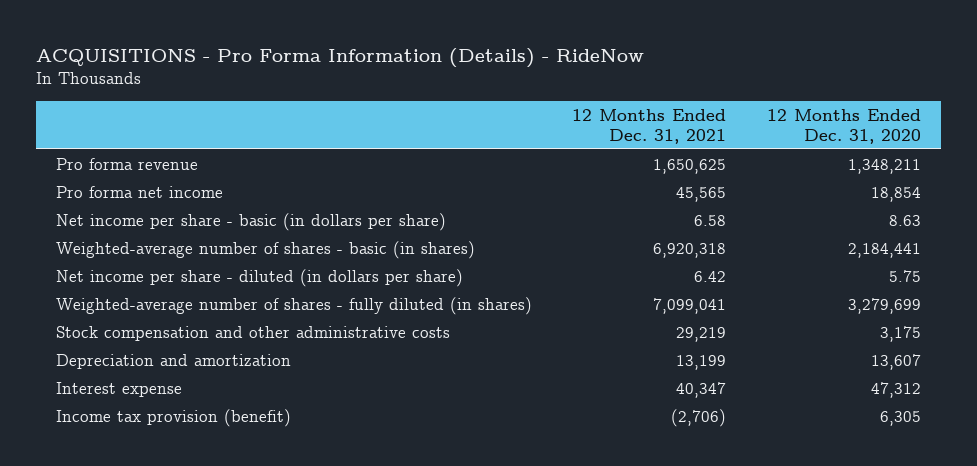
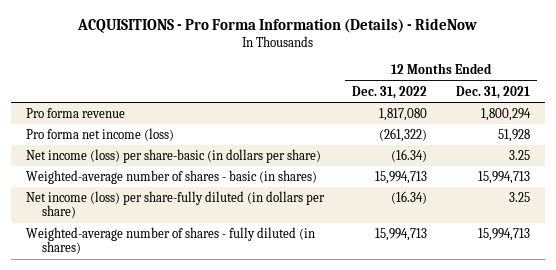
[766,108,921,144] 12 Months Ended Dec. 31, 2020 -> none
none -> [352,85,428,99] Dec. 31, 2022
[55,325,450,341] Stock compensation and other administrative costs -> none
[55,353,291,369] Depreciation and amortization -> none
[55,381,182,397] Interest expense -> none
[55,408,291,427] Income tax provision (benefit) -> none
[653,158,727,174] 1,650,625 -> [481,107,532,121] 1,800,294
[55,185,223,198] Pro forma net income -> [25,127,174,141] Pro forma net income (loss)
[676,186,727,202] 45,565 -> [498,128,531,142] 51,928
[55,212,446,231] Net income per share - basic (in dollars per share) -> [25,148,321,163] Net income (loss) per share-basic (in dollars per share)
[694,214,727,226] 6.58 -> [509,149,531,160] 3.25
[653,242,727,258] 6,920,318 -> [478,170,531,184] 15,994,713
[55,268,463,287] Net income per share - diluted (in dollars per share) -> [25,190,325,219] Net income (loss) per share-fully diluted (in dollars per share)
[694,270,727,282] 6.42 -> [509,191,531,202] 3.25
[653,297,727,314] 7,099,041 -> [478,227,531,241] 15,994,713

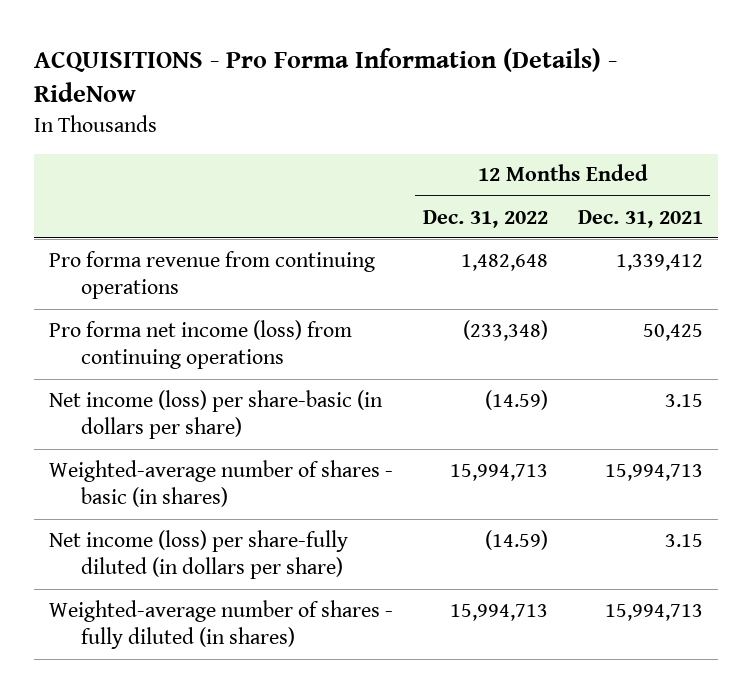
[25,107,125,118] Pro forma revenue -> [48,250,375,300] Pro forma revenue from continuing operations
[379,107,428,121] 1,817,080 -> [460,253,548,271] 1,482,648
[481,107,532,121] 1,800,294 -> [615,253,703,271] 1,339,412
[25,127,174,141] Pro forma net income (loss) -> [48,319,352,370] Pro forma net income (loss) from continuing operations
[379,127,428,142] (261,322) -> [462,319,548,341] (233,348)
[498,128,531,142] 51,928 -> [642,323,703,341] 50,425
[391,148,428,162] (16.34) -> [484,389,548,410] (14.59)
[509,149,531,160] 3.25 -> [664,393,703,407] 3.15
[391,190,428,204] (16.34) -> [484,529,548,550] (14.59)
[509,191,531,202] 3.25 -> [664,533,703,547] 3.15

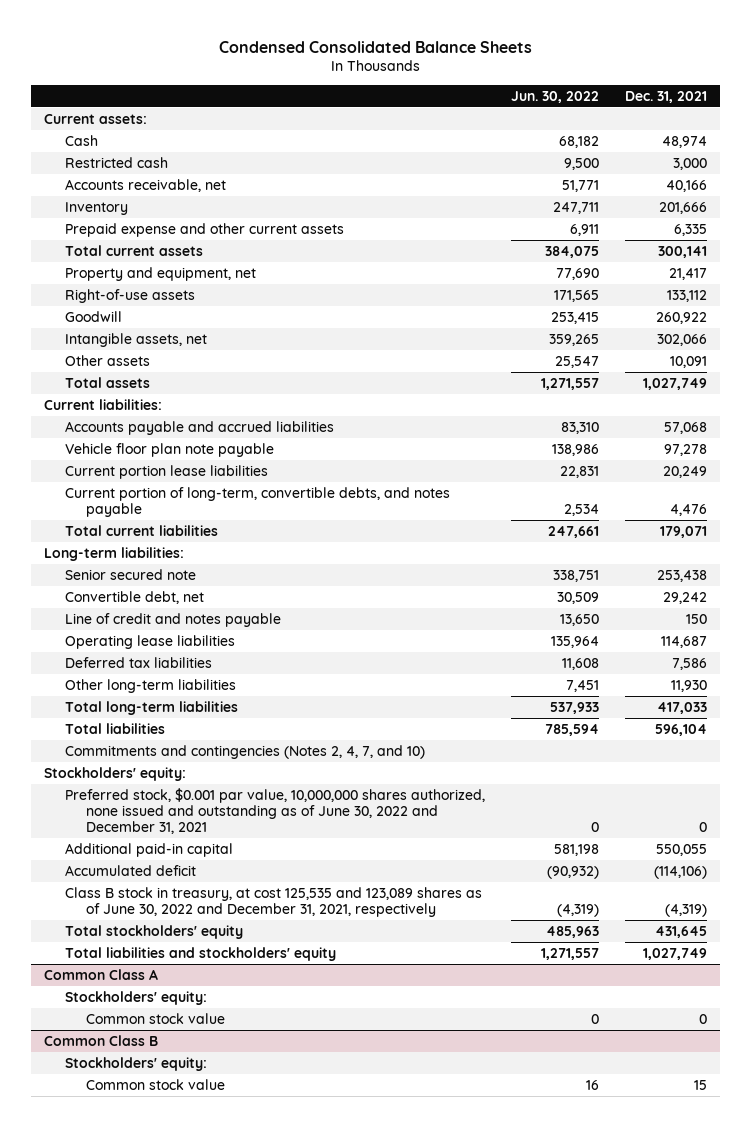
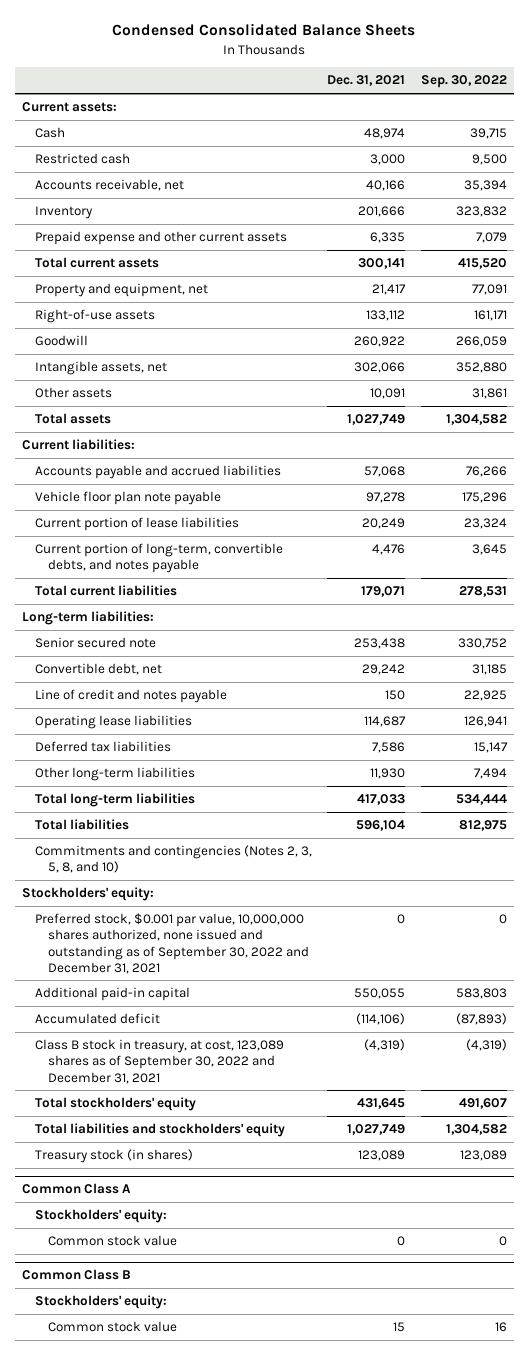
[510,90,599,103] Jun. 30, 2022 -> none
none -> [420,75,507,89] Sep. 30, 2022
[65,464,269,479] Current portion lease liabilities -> [34,517,239,532] Current portion of lease liabilities
[65,744,426,759] Commitments and contingencies (Notes 2, 4, 7, and 10) -> [34,845,312,874] Commitments and contingencies (Notes 2, 3, 5, 8, and 10)
[65,787,486,834] Preferred stock, $0.001 par value, 10,000,000 shares authorized, none issued and outstanding as of June 30, 2022 and December 31, 2021 -> [34,913,309,974] Preferred stock, $0.001 par value, 10,000,000 shares authorized, none issued and outstanding as of September 30, 2022 and December 31, 2021
[65,886,483,917] Class B stock in treasury, at cost 125,535 and 123,089 shares as of June 30, 2022 and December 31, 2021, respectively -> [34,1039,284,1084] Class B stock in treasury, at cost, 123,089 shares as of September 30, 2022 and December 31, 2021
none -> [34,1149,193,1164] Treasury stock (in shares)

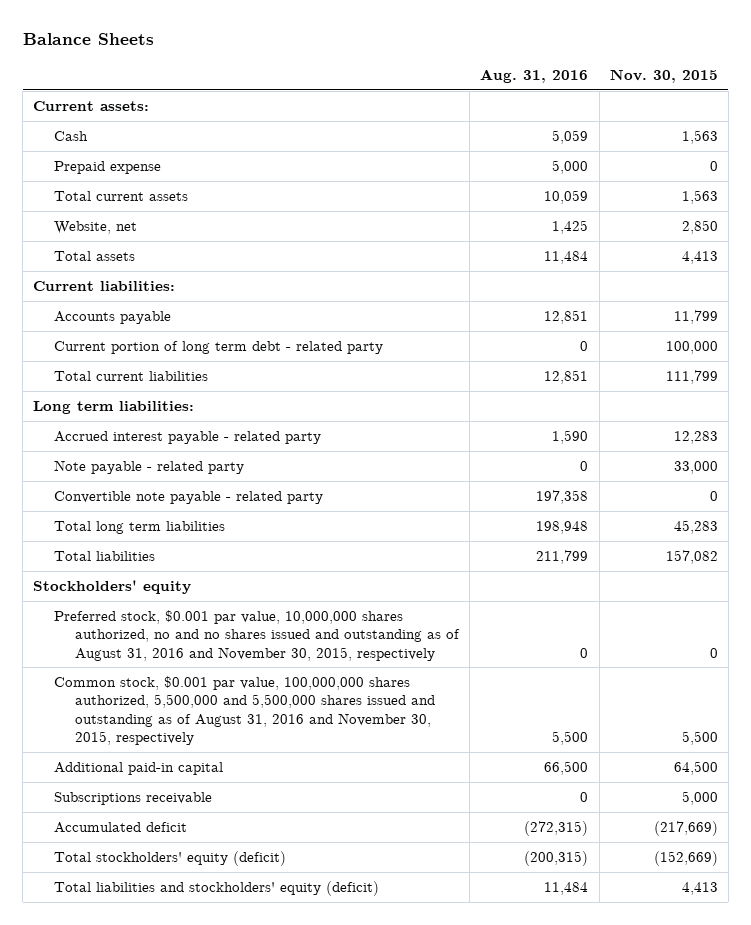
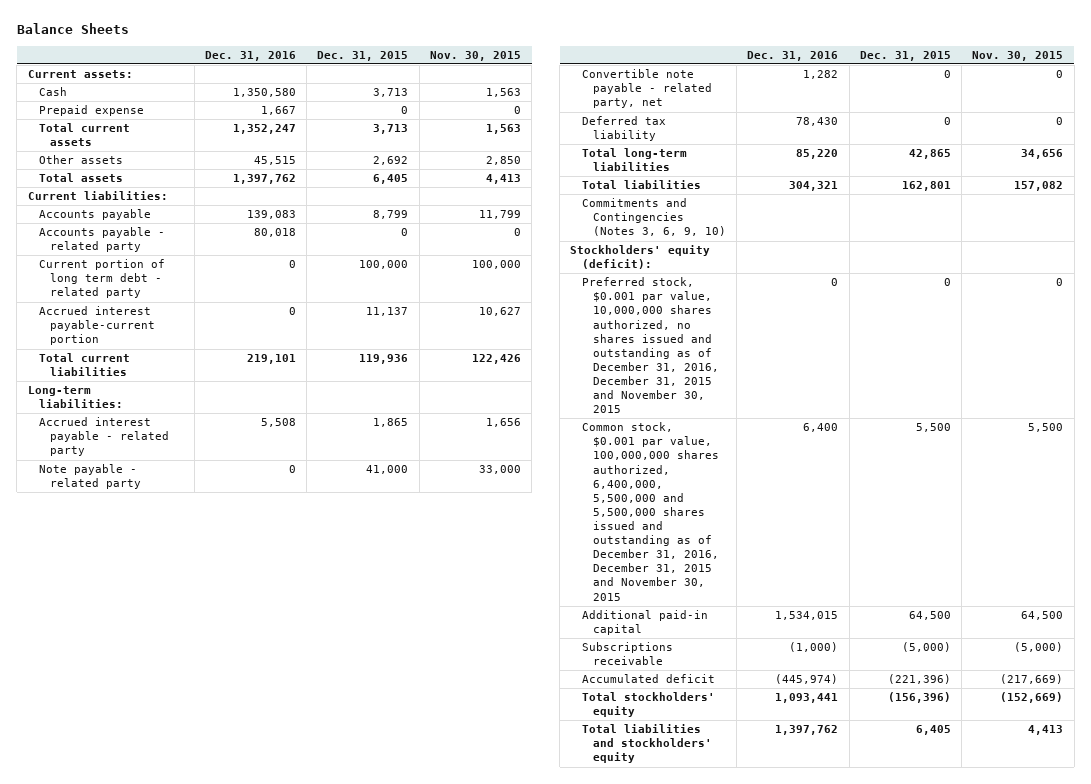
[480,68,589,83] Aug. 31, 2016 -> none
none -> [204,50,296,61] Dec. 31, 2016
none -> [317,50,409,61] Dec. 31, 2015
[54,220,138,234] Website, net -> [39,155,124,165] Other assets
none -> [39,227,166,253] Accounts payable - related party
none -> [39,306,156,346] Accrued interest payable-current portion
[665,369,718,384] 111,799 -> [471,354,521,365] 122,426
[33,400,195,414] Long term liabilities: -> [27,386,124,409] Long-term liabilities:
[673,430,718,444] 12,283 -> [485,418,521,428] 1,656
[54,490,324,504] Convertible note payable - related party -> [581,69,712,109] Convertible note payable - related party, net
none -> [581,116,666,142] Deferred tax liability
[54,520,226,534] Total long term liabilities -> [581,148,687,172] Total long-term liabilities
[673,519,718,534] 45,283 -> [1021,149,1064,160] 34,656
none -> [581,198,726,237] Commitments and Contingencies (Notes 3, 6, 9, 10)
[33,579,192,594] Stockholders' equity -> [570,245,711,270] Stockholders' equity (deficit):
[54,609,461,661] Preferred stock, $0.001 par value, 10,000,000 shares authorized, no and no shares issued and outstanding as of August 31, 2016 and November 30, 2015, respectively -> [581,277,719,414] Preferred stock, $0.001 par value, 10,000,000 shares authorized, no shares issued and outstanding as of December 31, 2016, December 31, 2015 and November 30, 2015
[54,675,436,745] Common stock, $0.001 par value, 100,000,000 shares authorized, 5,500,000 and 5,500,000 shares issued and outstanding as of August 31, 2016 and November 30, 2015, respectively -> [581,422,719,601] Common stock, $0.001 par value, 100,000,000 shares authorized, 6,400,000, 5,500,000 and 5,500,000 shares issued and outstanding as of December 31, 2016, December 31, 2015 and November 30, 2015
[681,790,718,805] 5,000 -> [1014,642,1064,653] (5,000)
[54,850,287,866] Total stockholders' equity (deficit) -> [581,692,715,718] Total stockholders' equity
[54,880,380,896] Total liabilities and stockholders' equity (deficit) -> [581,724,712,764] Total liabilities and stockholders' equity

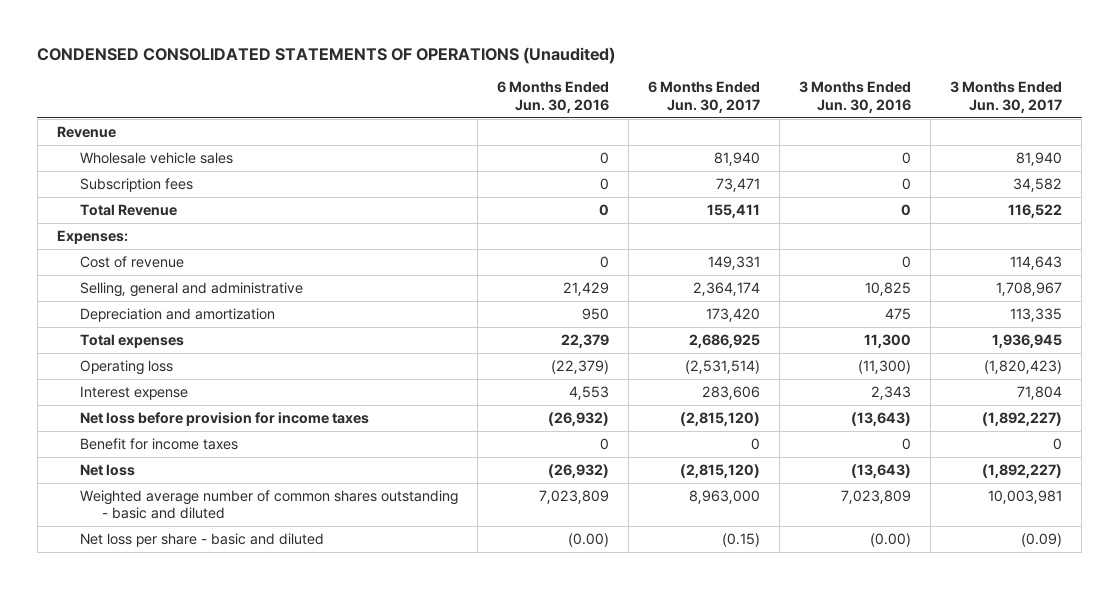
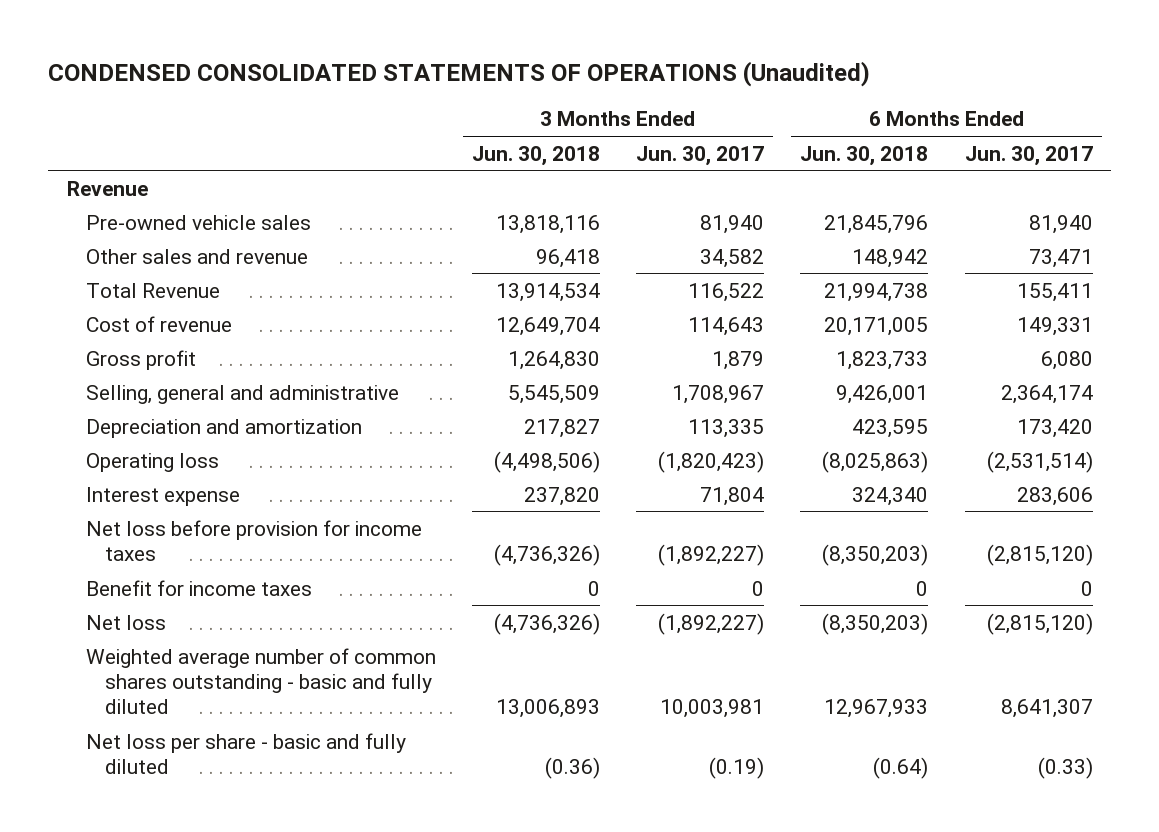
[496,81,609,113] 6 Months Ended Jun. 30, 2016 -> none
[799,81,912,113] 3 Months Ended Jun. 30, 2016 -> none
none -> [471,145,600,166] Jun. 30, 2018
none -> [800,145,929,166] Jun. 30, 2018
[79,152,233,165] Wholesale vehicle sales -> [85,214,311,230] Pre-owned vehicle sales
[79,178,193,193] Subscription fees -> [85,248,308,264] Other sales and revenue
[57,230,129,245] Expenses: -> none
none -> [85,349,196,370] Gross profit
[79,334,184,349] Total expenses -> none
[79,490,458,520] Weighted average number of common shares outstanding - basic and diluted -> [85,647,436,715] Weighted average number of common shares outstanding - basic and fully diluted
[688,490,760,505] 8,963,000 -> [1000,699,1093,719] 8,641,307
[79,533,324,548] Net loss per share - basic and diluted -> [85,732,406,774] Net loss per share - basic and fully diluted
[721,533,760,548] (0.15) -> [1037,756,1093,779] (0.33)
[1021,533,1063,548] (0.09) -> [709,756,765,779] (0.19)

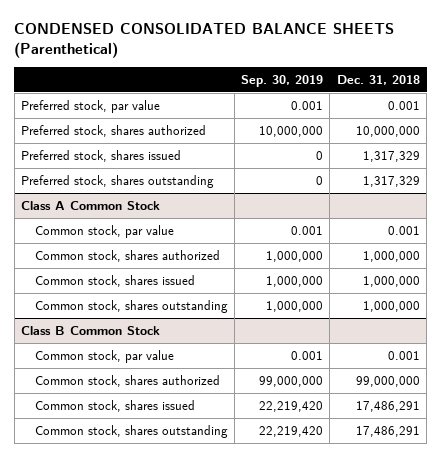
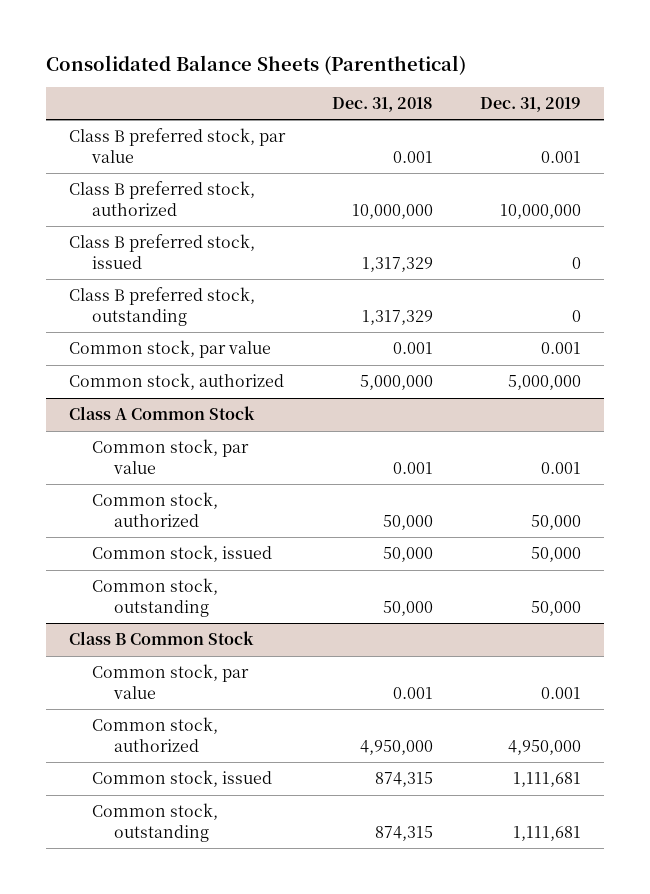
[14,23,395,58] CONDENSED CONSOLIDATED BALANCE SHEETS (Parenthetical) -> [45,54,466,75] Consolidated Balance Sheets (Parenthetical)
[241,74,324,87] Sep. 30, 2019 -> none
none -> [479,96,581,112] Dec. 31, 2019
[20,99,160,113] Preferred stock, par value -> [69,128,287,163] Class B preferred stock, par value
[20,124,206,137] Preferred stock, shares authorized -> [69,181,256,216] Class B preferred stock, authorized
[20,149,181,162] Preferred stock, shares issued -> [69,234,256,269] Class B preferred stock, issued
[20,174,214,188] Preferred stock, shares outstanding -> [69,287,256,326] Class B preferred stock, outstanding
none -> [69,340,272,359] Common stock, par value
none -> [69,373,285,391] Common stock, authorized
[34,249,220,262] Common stock, shares authorized -> [91,492,218,527] Common stock, authorized
[362,250,420,262] 1,000,000 -> [382,514,433,530] 50,000
[34,274,195,287] Common stock, shares issued -> [91,545,272,563] Common stock, issued
[362,275,420,287] 1,000,000 -> [382,547,433,563] 50,000
[34,299,228,313] Common stock, shares outstanding -> [91,578,218,617] Common stock, outstanding
[362,300,420,312] 1,000,000 -> [382,600,433,616] 50,000
[34,374,220,387] Common stock, shares authorized -> [91,717,218,752] Common stock, authorized
[355,375,420,387] 99,000,000 -> [359,739,433,755] 4,950,000
[34,399,195,412] Common stock, shares issued -> [91,770,272,788] Common stock, issued
[355,400,420,412] 17,486,291 -> [374,772,433,788] 874,315
[34,424,228,438] Common stock, shares outstanding -> [91,803,218,842] Common stock, outstanding
[355,425,420,437] 17,486,291 -> [374,825,433,841] 874,315

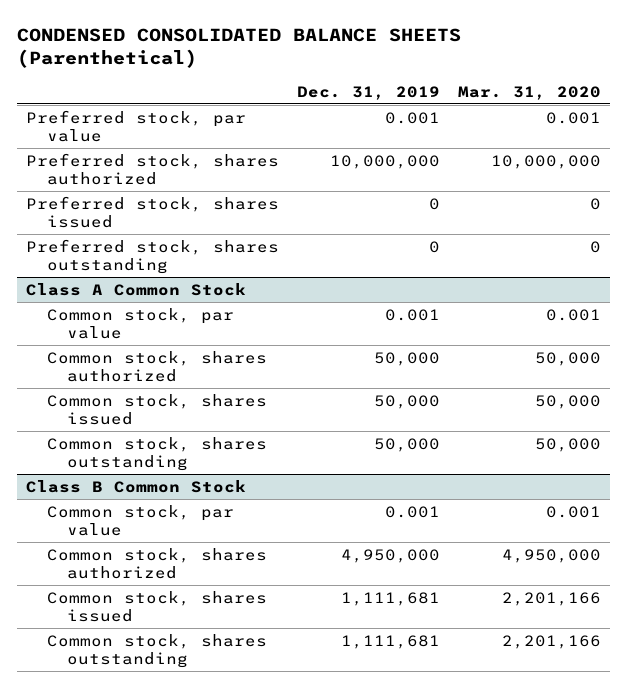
[45,54,466,75] Consolidated Balance Sheets (Parenthetical) -> [17,27,462,69] CONDENSED CONSOLIDATED BALANCE SHEETS (Parenthetical)
[331,96,433,112] Dec. 31, 2018 -> none
none -> [457,85,601,100] Mar. 31, 2020
[69,340,272,359] Common stock, par value -> none
[69,373,285,391] Common stock, authorized -> none
[69,128,287,163] Class B preferred stock, par value -> [26,109,247,142] Preferred stock, par value
[69,181,256,216] Class B preferred stock, authorized -> [26,152,280,185] Preferred stock, shares authorized
[69,234,256,269] Class B preferred stock, issued -> [26,195,280,228] Preferred stock, shares issued
[69,287,256,326] Class B preferred stock, outstanding -> [26,238,280,274] Preferred stock, shares outstanding
[91,492,218,527] Common stock, authorized -> [46,350,267,382] Common stock, shares authorized
[91,545,272,563] Common stock, issued -> [46,393,267,425] Common stock, shares issued
[91,578,218,617] Common stock, outstanding -> [46,436,267,471] Common stock, shares outstanding
[91,717,218,752] Common stock, authorized -> [46,547,267,579] Common stock, shares authorized
[91,770,272,788] Common stock, issued -> [46,590,267,622] Common stock, shares issued
[91,803,218,842] Common stock, outstanding -> [46,633,267,668] Common stock, shares outstanding

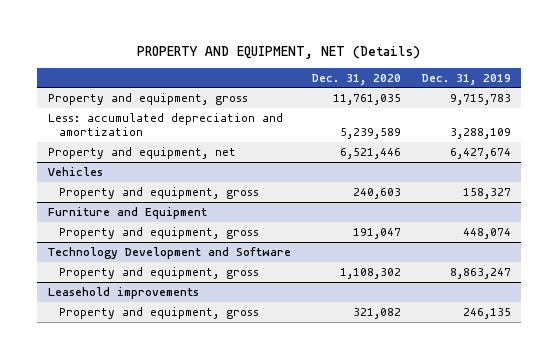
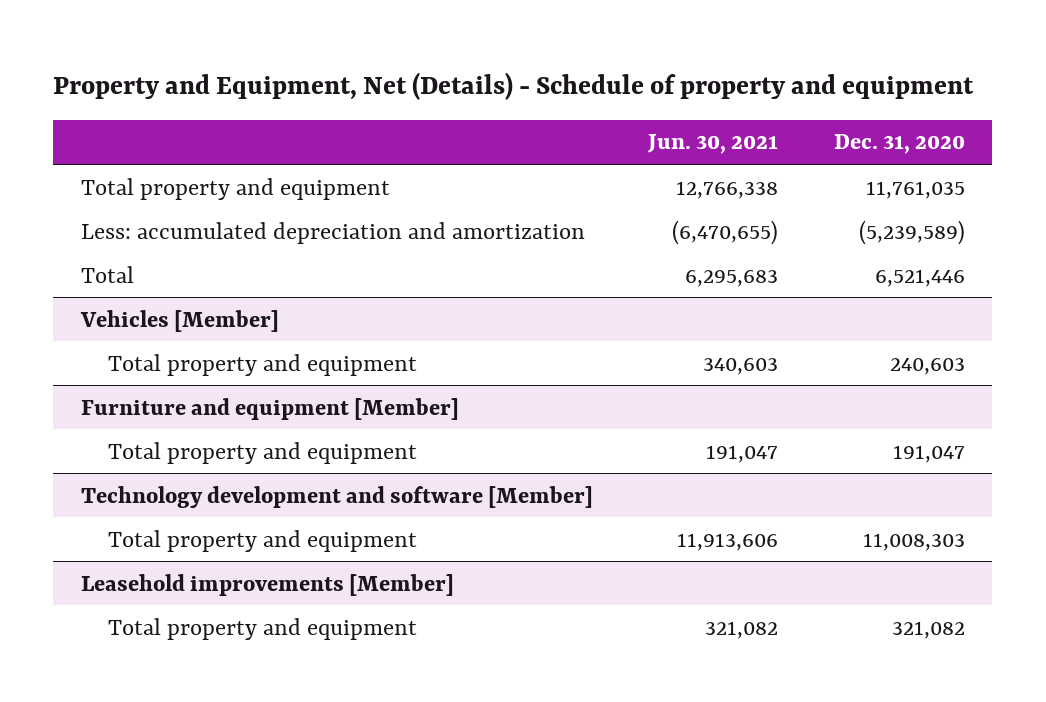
[137,45,421,59] PROPERTY AND EQUIPMENT, NET (Details) -> [53,71,975,100] Property and Equipment, Net (Details) - Schedule of property and equipment
[421,73,511,85] Dec. 31, 2019 -> none
none -> [647,134,779,155] Jun. 30, 2021
[47,92,248,105] Property and equipment, gross -> [80,177,390,200] Total property and equipment
[339,127,401,139] 5,239,589 -> [858,219,965,245] (5,239,589)
[47,146,236,159] Property and equipment, net -> [80,265,134,283] Total
[47,166,103,176] Vehicles -> [79,309,279,332] Vehicles [Member]
[59,186,260,199] Property and equipment, gross -> [107,353,417,376] Total property and equipment
[47,206,207,219] Furniture and Equipment -> [80,397,459,420] Furniture and equipment [Member]
[59,226,260,239] Property and equipment, gross -> [107,441,417,464] Total property and equipment
[47,246,291,259] Technology Development and Software -> [80,485,593,508] Technology development and software [Member]
[59,266,260,279] Property and equipment, gross -> [107,529,417,552] Total property and equipment
[339,267,401,279] 1,108,302 -> [862,532,965,551] 11,008,303
[47,286,199,299] Leasehold improvements -> [80,573,454,596] Leasehold improvements [Member]
[59,306,260,319] Property and equipment, gross -> [107,617,417,640] Total property and equipment

